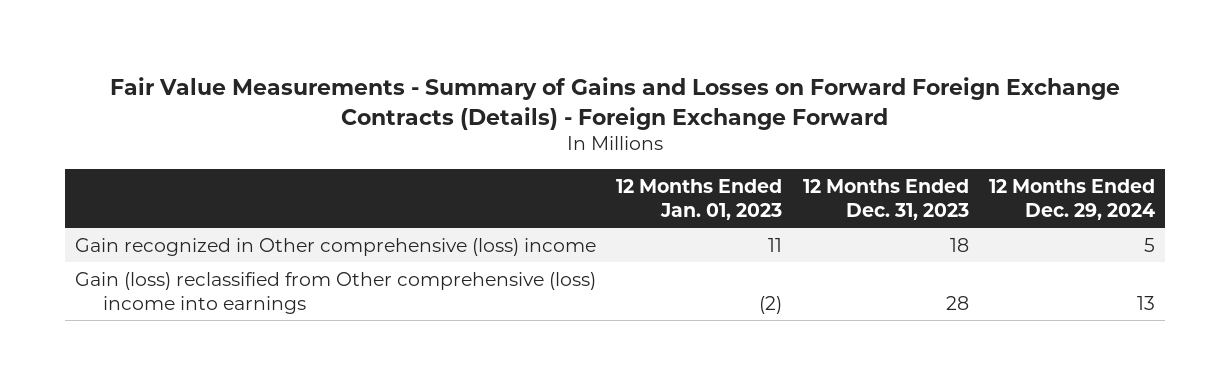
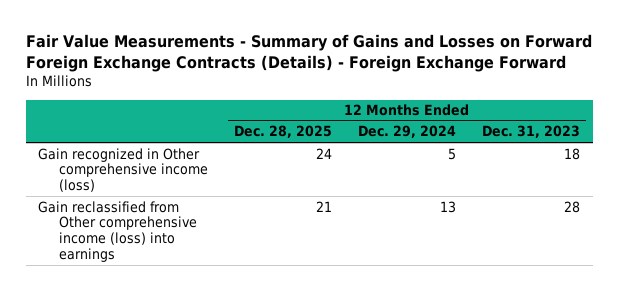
[616,179,783,221] 12 Months Ended Jan. 01, 2023 -> none
none -> [234,125,333,139] Dec. 28, 2025
[75,237,597,256] Gain recognized in Other comprehensive (loss) income -> [38,147,209,193] Gain recognized in Other comprehensive income (loss)
[75,271,597,314] Gain (loss) reclassified from Other comprehensive (loss) income into earnings -> [38,200,198,263] Gain reclassified from Other comprehensive income (loss) into earnings

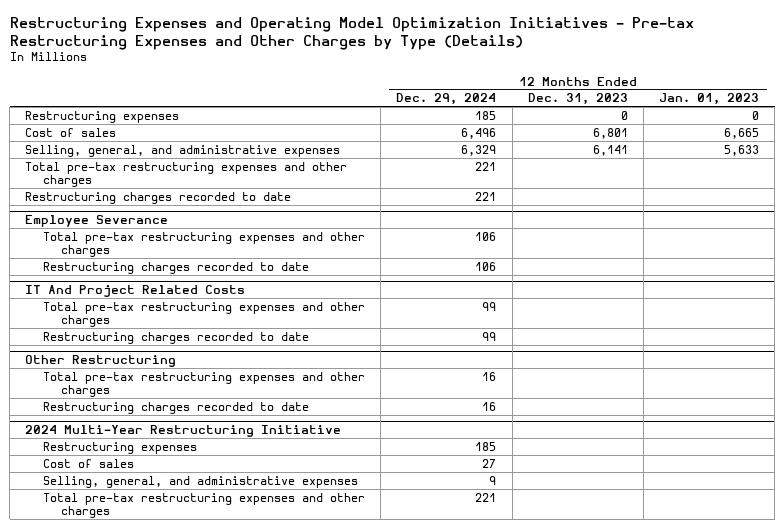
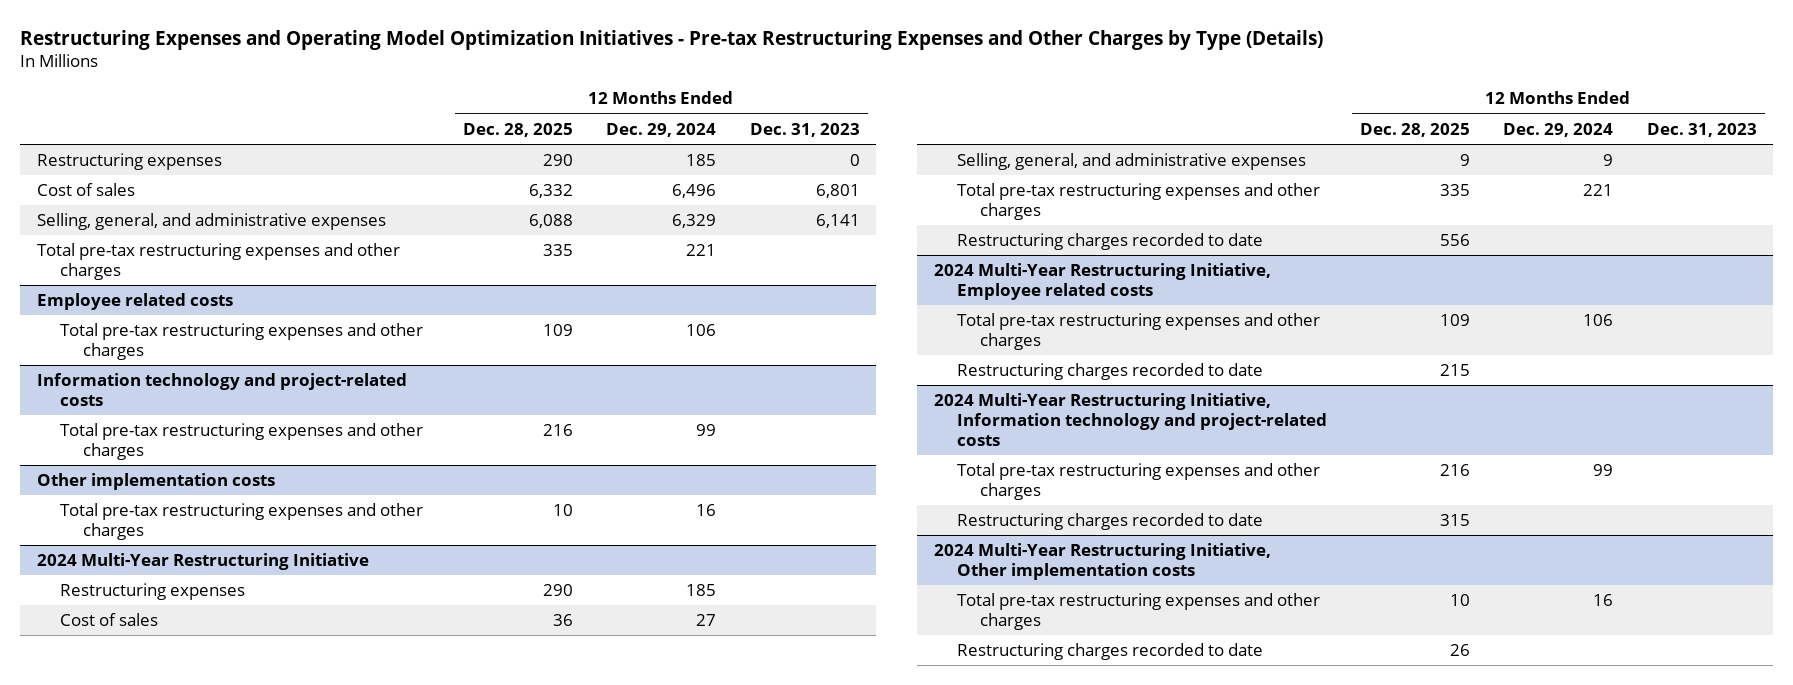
[658,93,759,106] Jan. 01, 2023 -> none
none -> [463,122,574,137] Dec. 28, 2025
[25,191,292,204] Restructuring charges recorded to date -> none
[25,215,169,228] Employee Severance -> [36,292,233,310] Employee related costs
[43,261,310,274] Restructuring charges recorded to date -> none
[25,285,246,298] IT And Project Related Costs -> [36,372,407,406] Information technology and project-related costs
[43,331,310,344] Restructuring charges recorded to date -> none
[25,355,177,368] Other Restructuring -> [36,472,275,490] Other implementation costs
[43,401,310,414] Restructuring charges recorded to date -> none
none -> [956,232,1263,250] Restructuring charges recorded to date
none -> [933,262,1271,300] 2024 Multi-Year Restructuring Initiative, Employee related costs
none -> [956,312,1320,350] Total pre-tax restructuring expenses and other charges
none -> [956,362,1263,380] Restructuring charges recorded to date
none -> [933,392,1327,446] 2024 Multi-Year Restructuring Initiative, Information technology and project-related costs
none -> [956,462,1320,500] Total pre-tax restructuring expenses and other charges
none -> [956,512,1263,530] Restructuring charges recorded to date
none -> [933,542,1271,580] 2024 Multi-Year Restructuring Initiative, Other implementation costs
none -> [956,592,1320,630] Total pre-tax restructuring expenses and other charges
none -> [956,642,1263,660] Restructuring charges recorded to date

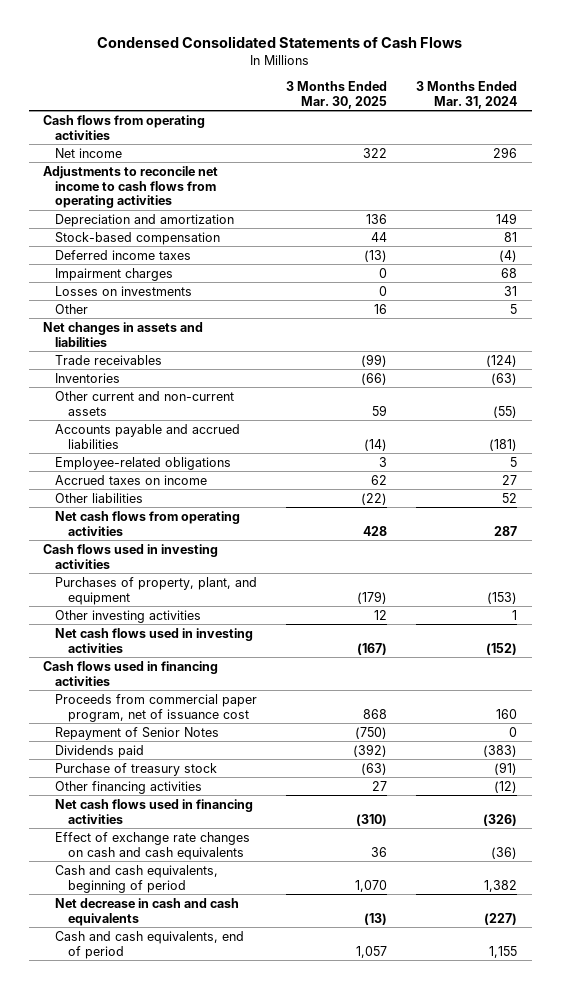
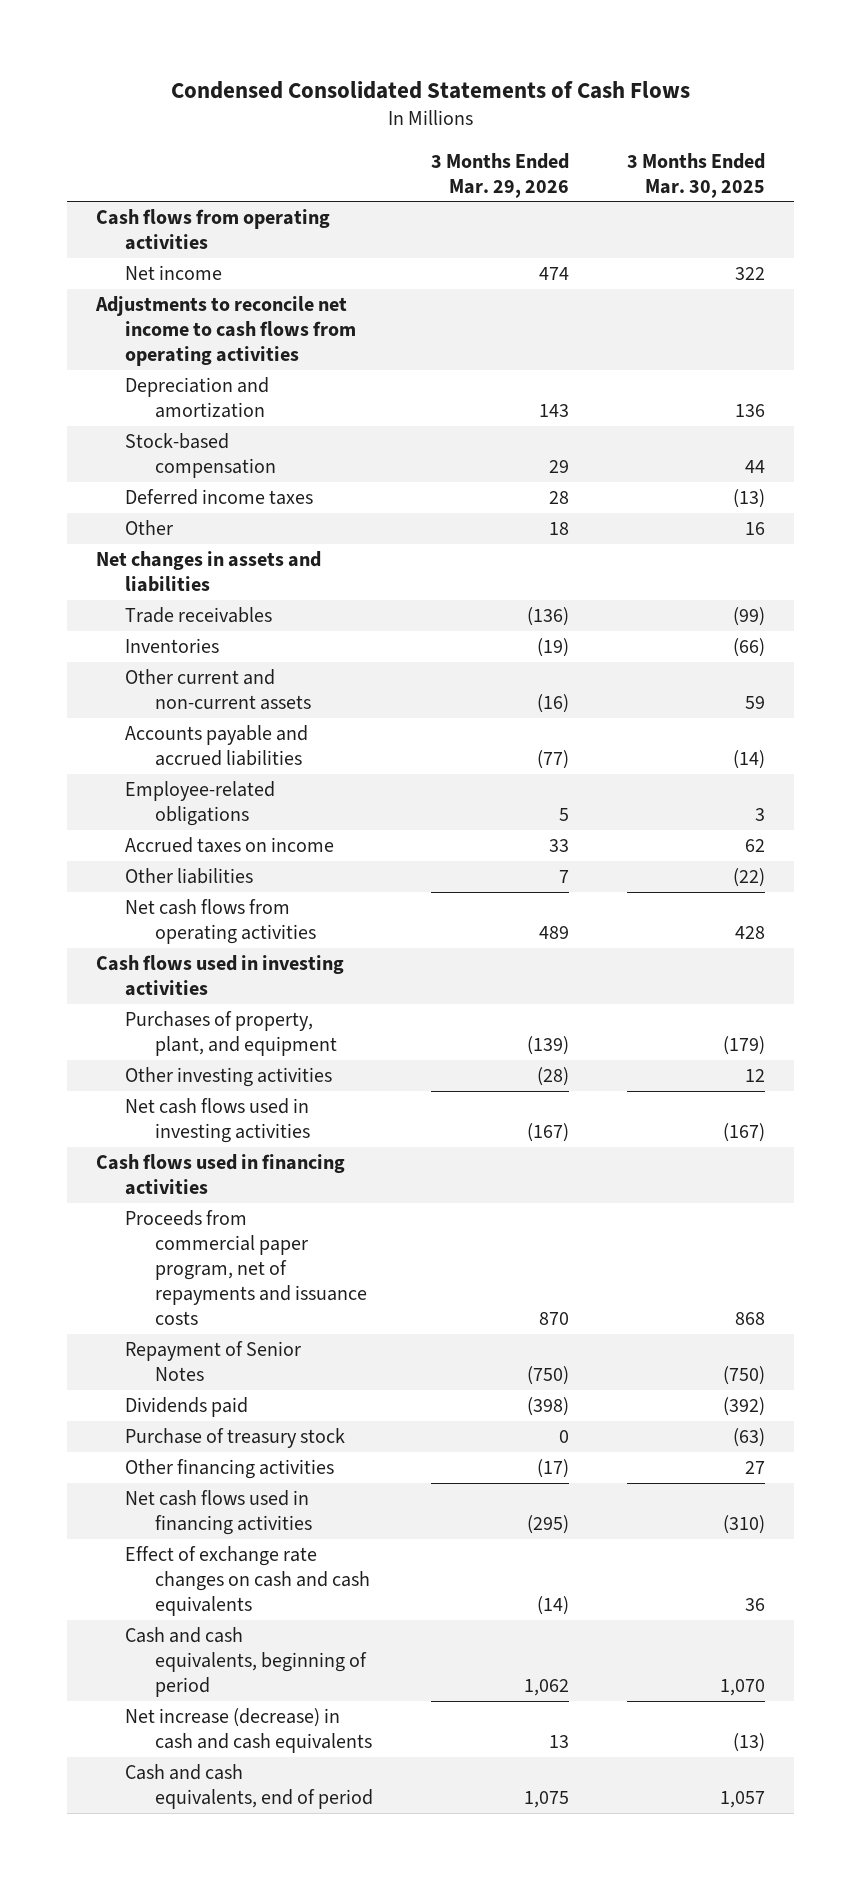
[416,81,518,110] 3 Months Ended Mar. 31, 2024 -> none
none -> [431,152,570,198] 3 Months Ended Mar. 29, 2026
[55,267,174,281] Impairment charges -> none
[55,285,193,296] Losses on investments -> none
[55,693,258,722] Proceeds from commercial paper program, net of issuance cost -> [125,1210,368,1326] Proceeds from commercial paper program, net of repayments and issuance costs
[55,897,240,926] Net decrease in cash and cash equivalents -> [125,1708,373,1754] Net increase (decrease) in cash and cash equivalents

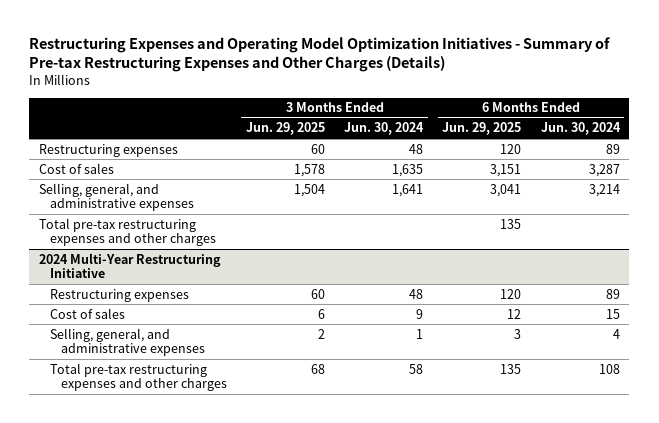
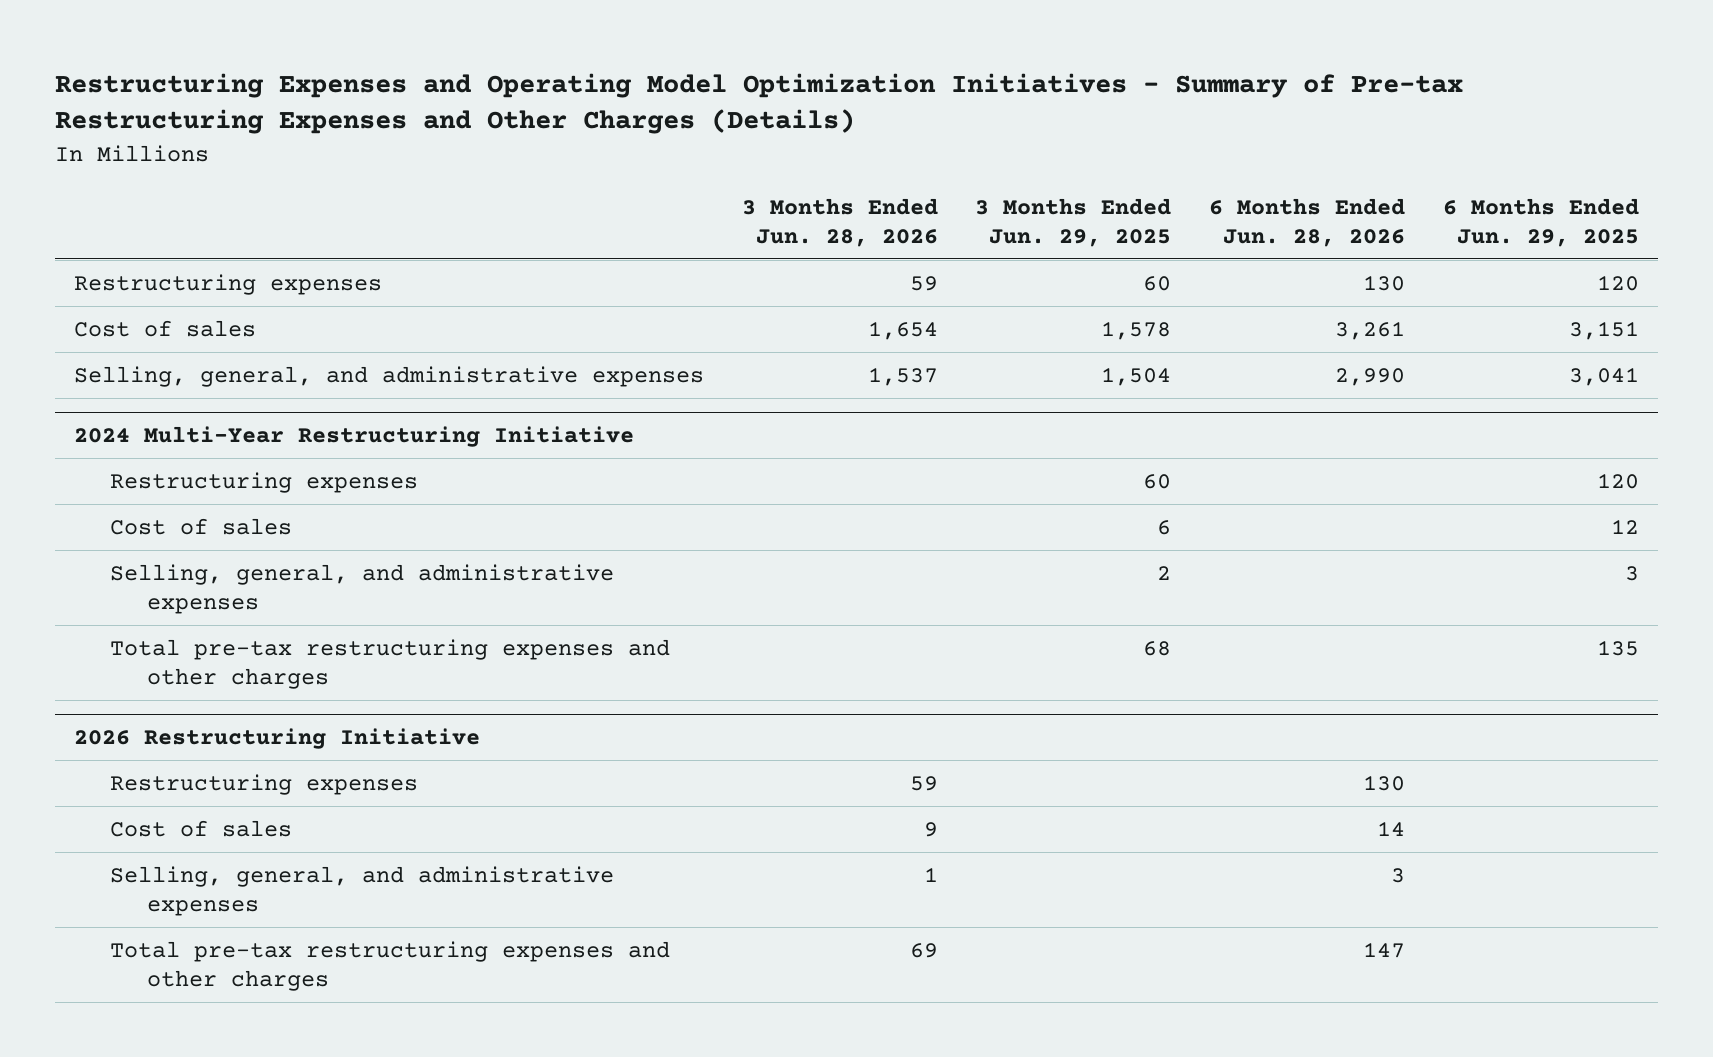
[344,122,425,136] Jun. 30, 2024 -> none
[540,122,621,136] Jun. 30, 2024 -> none
none -> [741,198,938,247] 3 Months Ended Jun. 28, 2026
none -> [1209,198,1406,247] 6 Months Ended Jun. 28, 2026
[38,217,216,247] Total pre-tax restructuring expenses and other charges -> none
none -> [73,728,480,750] 2026 Restructuring Initiative
none -> [110,773,419,795] Restructuring expenses
none -> [110,819,293,837] Cost of sales
none -> [110,865,615,916] Selling, general, and administrative expenses
none -> [110,940,671,991] Total pre-tax restructuring expenses and other charges

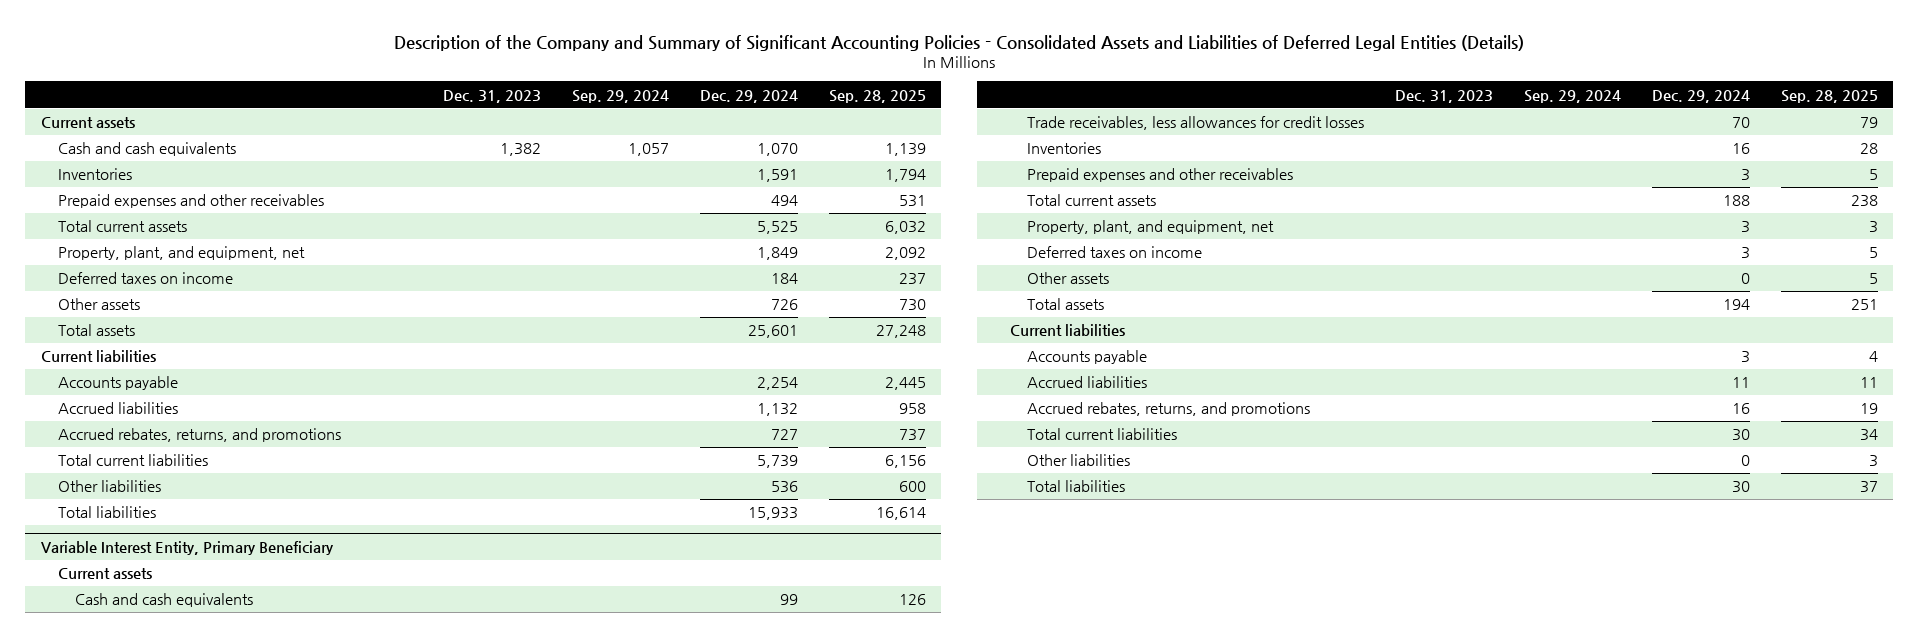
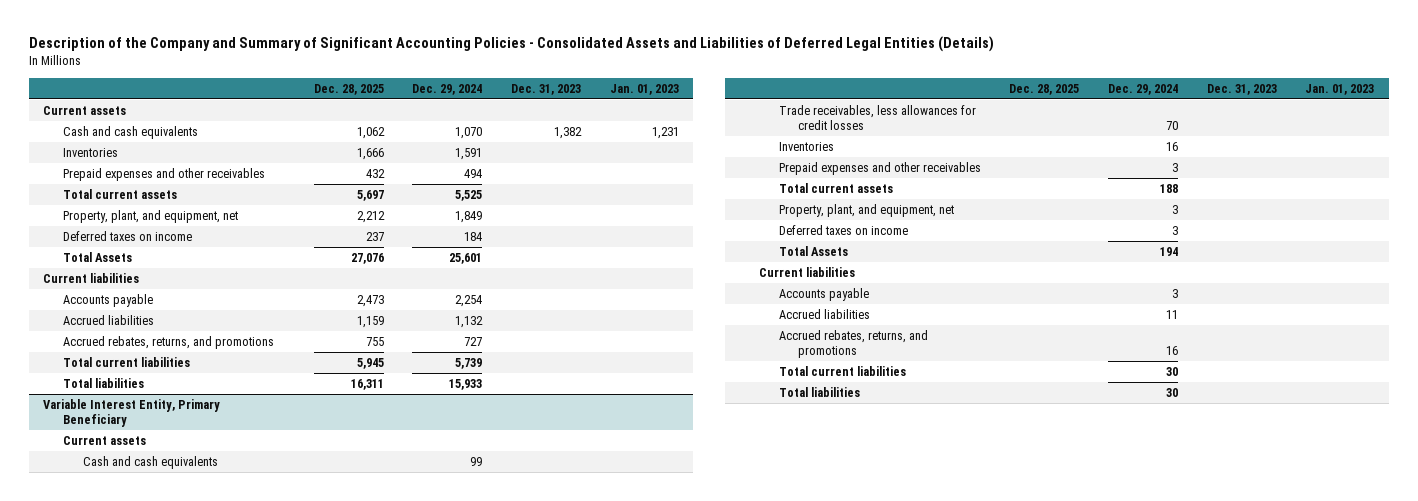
[571,89,669,103] Sep. 29, 2024 -> none
[828,89,926,103] Sep. 28, 2025 -> none
none -> [313,83,384,95] Dec. 28, 2025
none -> [609,83,679,95] Jan. 01, 2023
[57,298,140,311] Other assets -> none
[57,324,135,337] Total assets -> [63,251,133,262] Total Assets
[57,480,161,493] Other liabilities -> none
[1026,272,1109,285] Other assets -> none
[1026,298,1104,311] Total assets -> [778,245,848,256] Total Assets
[1026,454,1130,467] Other liabilities -> none

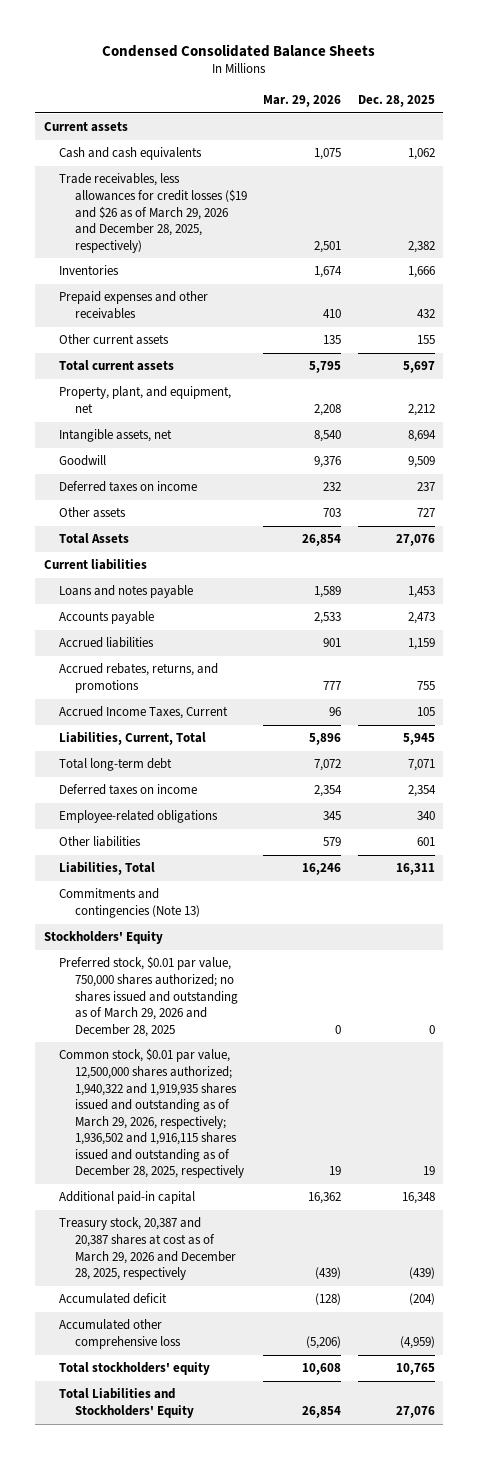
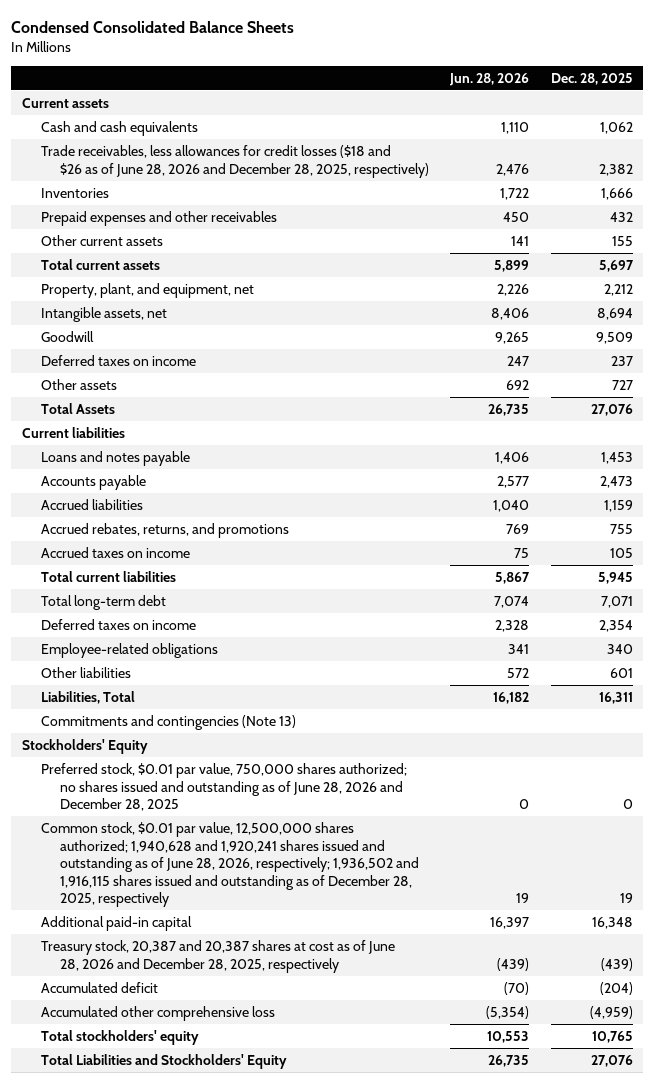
[263,95,342,108] Mar. 29, 2026 -> none
none -> [449,72,530,86] Jun. 28, 2026
[59,173,247,253] Trade receivables, less allowances for credit losses ($19 and $26 as of March 29, 2026 and December 28, 2025, respectively) -> [40,145,429,178] Trade receivables, less allowances for credit losses ($18 and $26 as of June 28, 2026 and December 28, 2025, respectively)
[59,706,229,720] Accrued Income Taxes, Current -> [40,547,190,559] Accrued taxes on income
[59,732,207,746] Liabilities, Current, Total -> [40,571,176,583] Total current liabilities
[59,956,238,1037] Preferred stock, $0.01 par value, 750,000 shares authorized; no shares issued and outstanding as of March 29, 2026 and December 28, 2025 -> [40,763,407,812] Preferred stock, $0.01 par value, 750,000 shares authorized; no shares issued and outstanding as of June 28, 2026 and December 28, 2025
[59,1048,244,1179] Common stock, $0.01 par value, 12,500,000 shares authorized; 1,940,322 and 1,919,935 shares issued and outstanding as of March 29, 2026, respectively; 1,936,502 and 1,916,115 shares issued and outstanding as of December 28, 2025, respectively -> [40,822,419,908] Common stock, $0.01 par value, 12,500,000 shares authorized; 1,940,628 and 1,920,241 shares issued and outstanding as of June 28, 2026, respectively; 1,936,502 and 1,916,115 shares issued and outstanding as of December 28, 2025, respectively
[59,1217,236,1281] Treasury stock, 20,387 and 20,387 shares at cost as of March 29, 2026 and December 28, 2025, respectively -> [40,940,395,973] Treasury stock, 20,387 and 20,387 shares at cost as of June 28, 2026 and December 28, 2025, respectively

